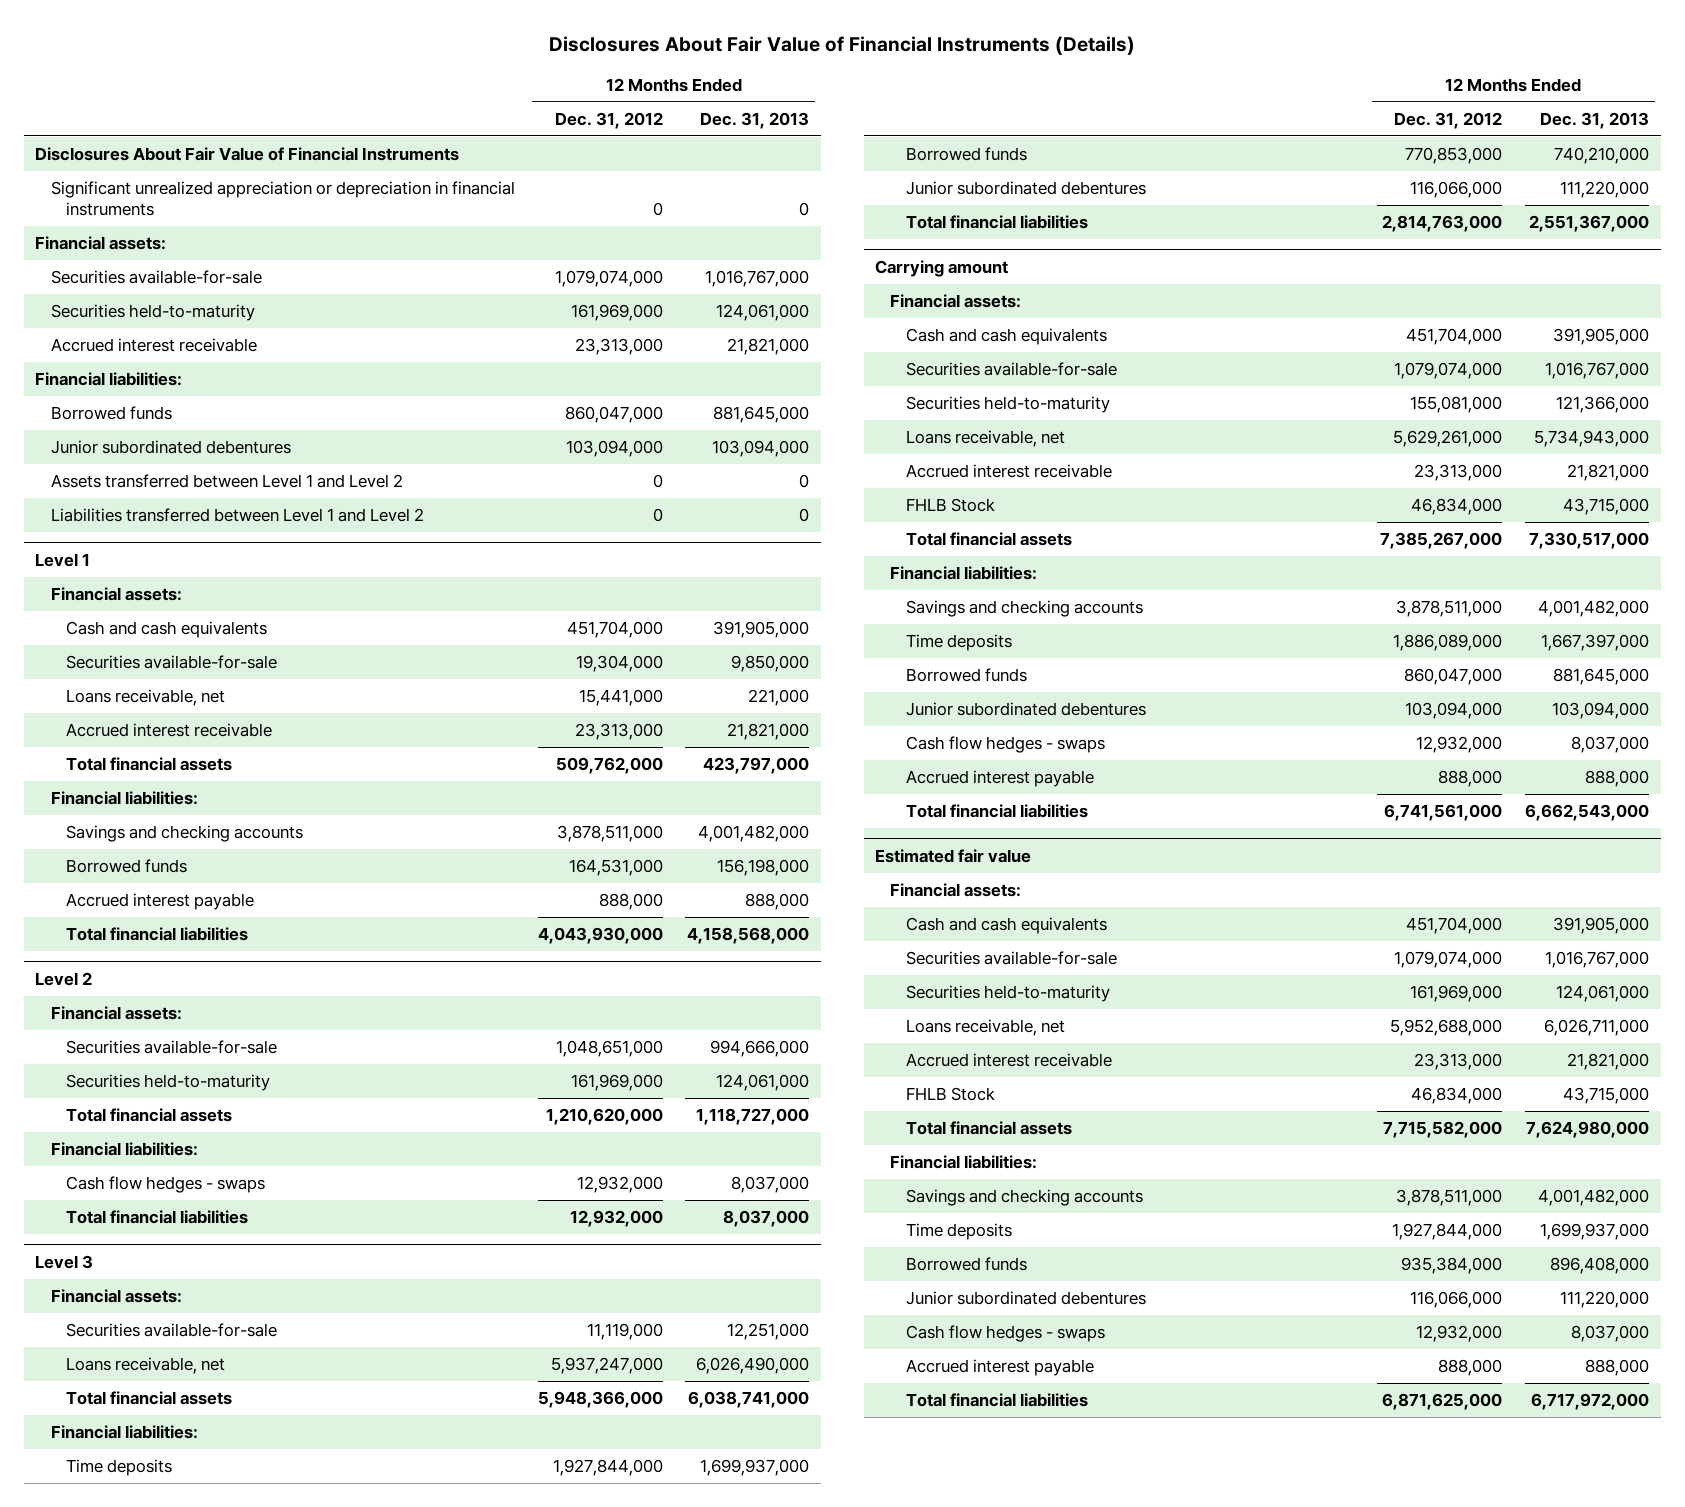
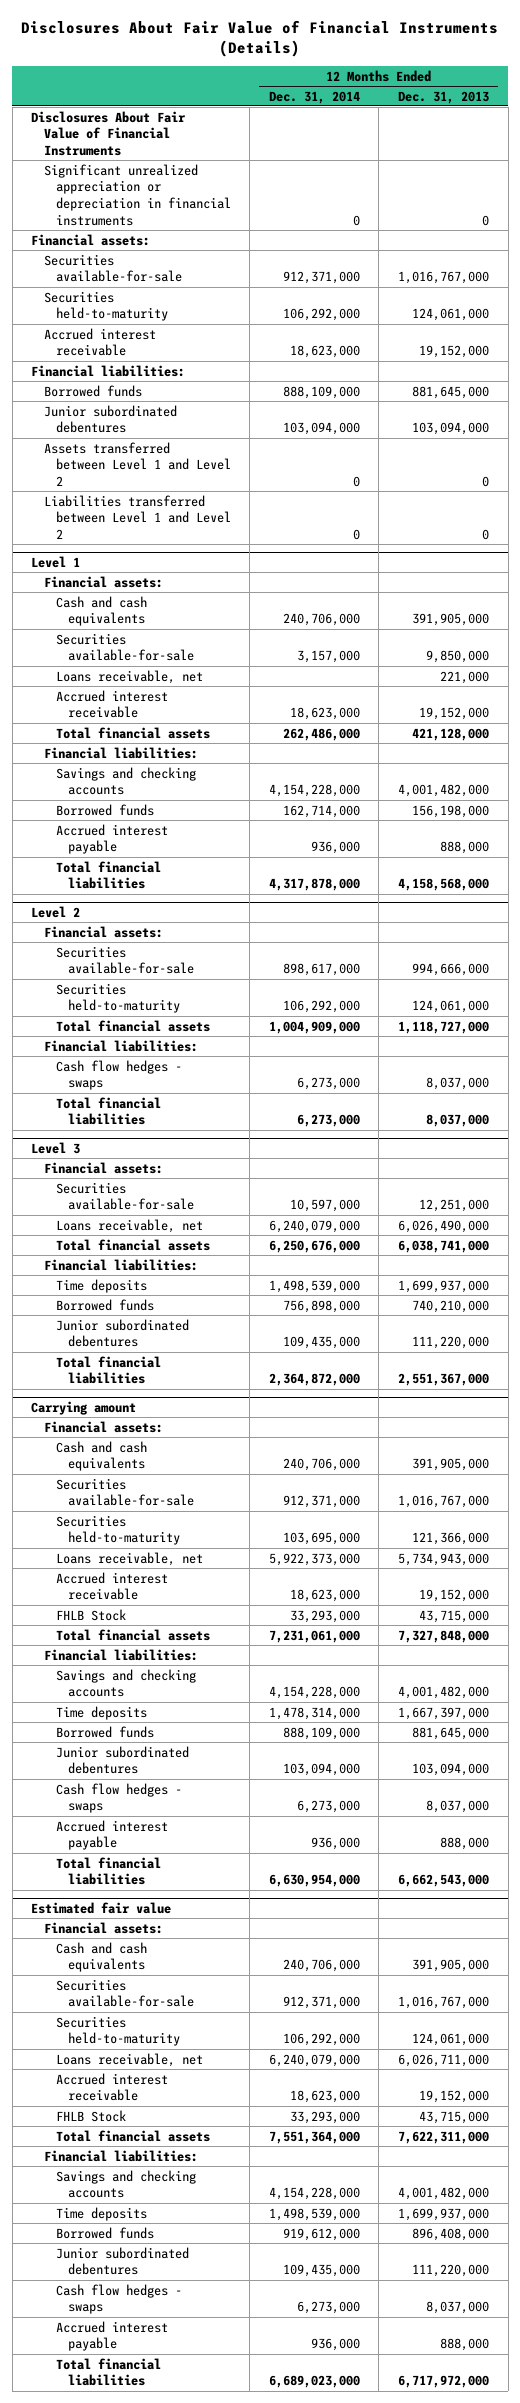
[554,111,663,129] Dec. 31, 2012 -> none
none -> [268,90,360,104] Dec. 31, 2014
[727,338,810,356] 21,821,000 -> [418,345,489,359] 19,152,000
[727,723,810,741] 21,821,000 -> [418,707,489,721] 19,152,000
[703,757,810,775] 423,797,000 -> [411,727,489,741] 421,128,000
[1567,464,1650,482] 21,821,000 -> [418,1589,489,1603] 19,152,000
[1529,532,1650,550] 7,330,517,000 -> [397,1629,489,1643] 7,327,848,000
[1567,1053,1650,1071] 21,821,000 -> [418,2090,489,2104] 19,152,000
[1526,1121,1650,1139] 7,624,980,000 -> [397,2130,489,2144] 7,622,311,000

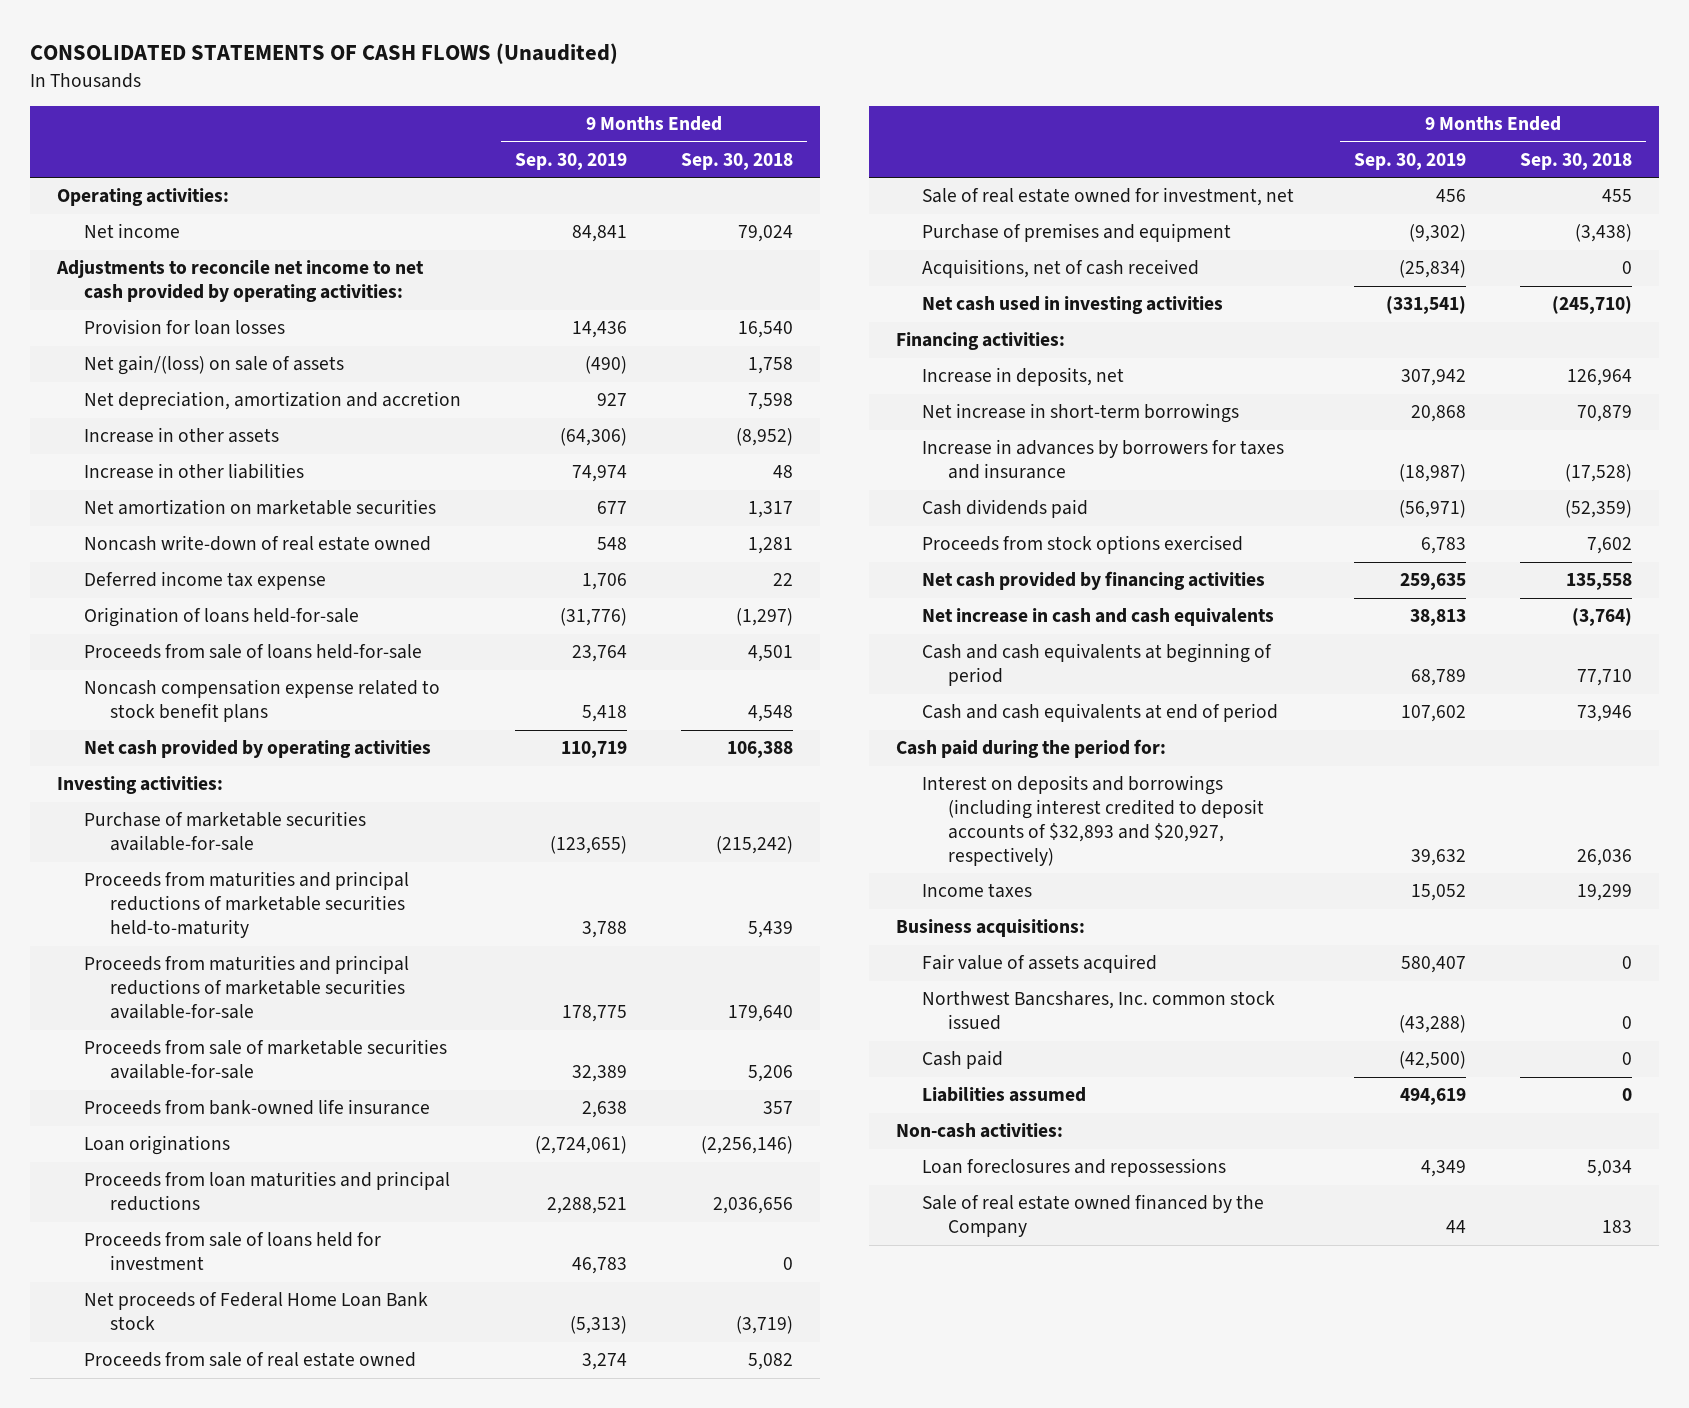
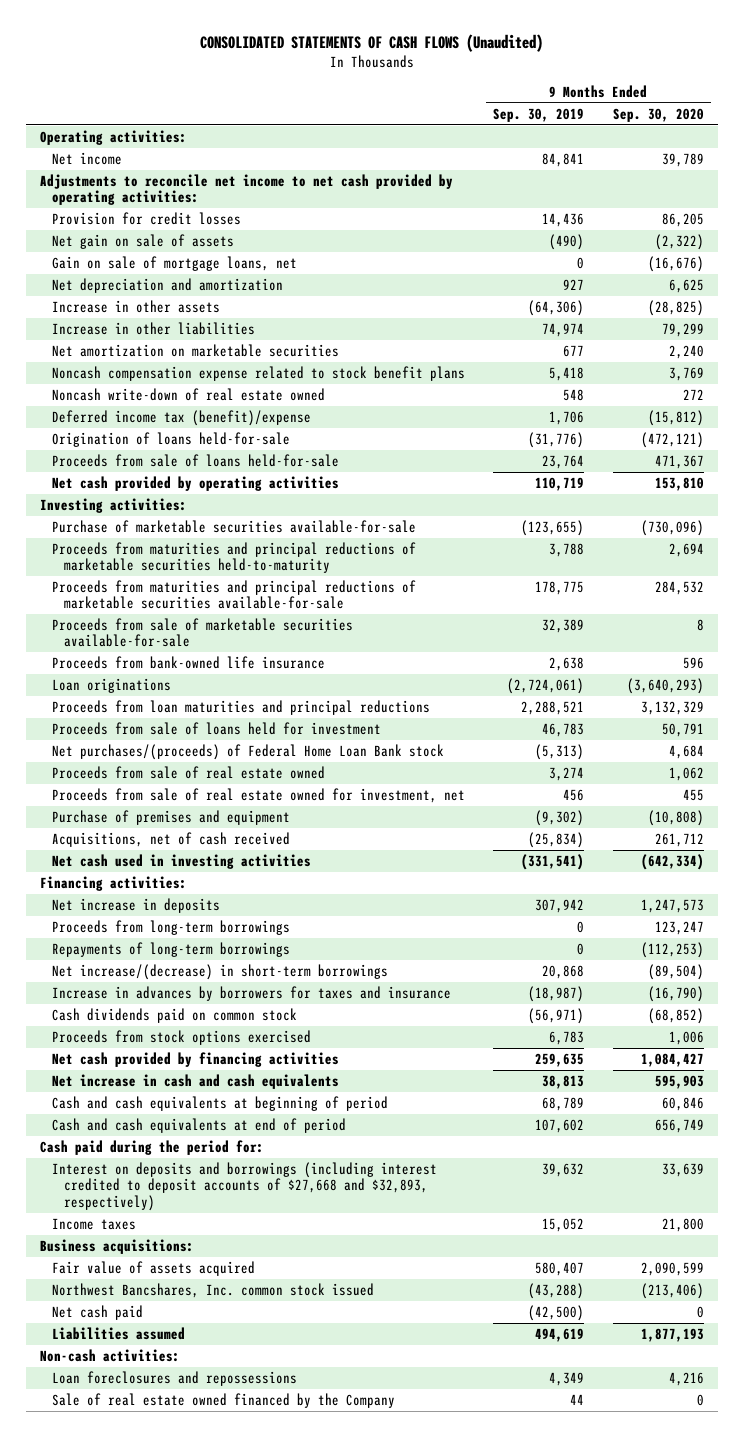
[681,152,794,170] Sep. 30, 2018 -> none
none -> [612,107,704,122] Sep. 30, 2020
[83,319,285,336] Provision for loan losses -> [51,211,241,225] Provision for credit losses
[83,355,344,376] Net gain/(loss) on sale of assets -> [51,233,234,249] Net gain on sale of assets
none -> [51,255,297,271] Gain on sale of mortgage loans, net
[83,391,461,411] Net depreciation, amortization and accretion -> [51,277,283,293] Net depreciation and amortization
[83,679,440,723] Noncash compensation expense related to stock benefit plans -> [51,365,465,381] Noncash compensation expense related to stock benefit plans
[83,571,326,591] Deferred income tax expense -> [51,409,311,426] Deferred income tax (benefit)/expense
[83,1292,428,1331] Net proceeds of Federal Home Loan Bank stock -> [51,743,444,760] Net purchases/(proceeds) of Federal Home Loan Bank stock
[922,187,1295,207] Sale of real estate owned for investment, net -> [51,787,465,803] Proceeds from sale of real estate owned for investment, net
[922,367,1125,387] Increase in deposits, net -> [51,897,220,913] Net increase in deposits
none -> [51,919,290,935] Proceeds from long-term borrowings
none -> [51,941,290,957] Repayments of long-term borrowings
[922,403,1240,424] Net increase in short-term borrowings -> [51,963,388,980] Net increase/(decrease) in short-term borrowings
[922,499,1089,519] Cash dividends paid -> [51,1007,297,1023] Cash dividends paid on common stock
[922,775,1265,866] Interest on deposits and borrowings (including interest credited to deposit accounts of $32,893 and $20,927, respectively) -> [51,1161,437,1212] Interest on deposits and borrowings (including interest credited to deposit accounts of $27,668 and $32,893, respectively)
[922,1050,1004,1070] Cash paid -> [51,1304,143,1320] Net cash paid

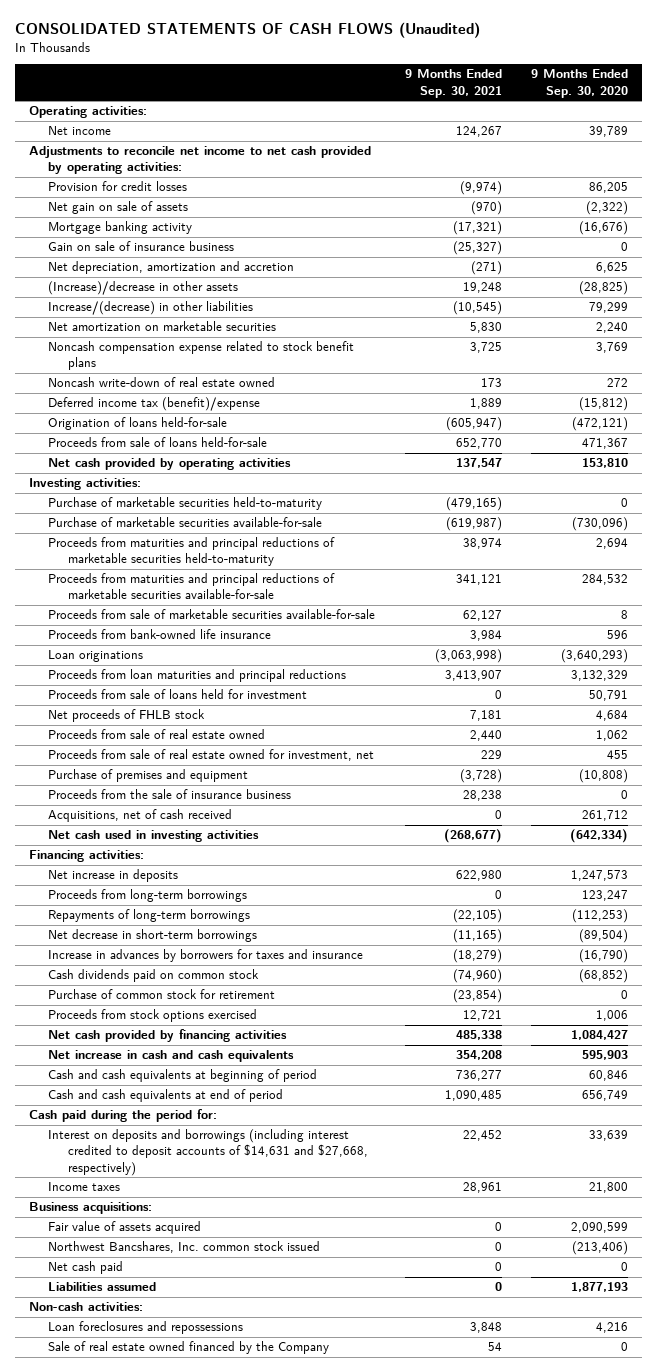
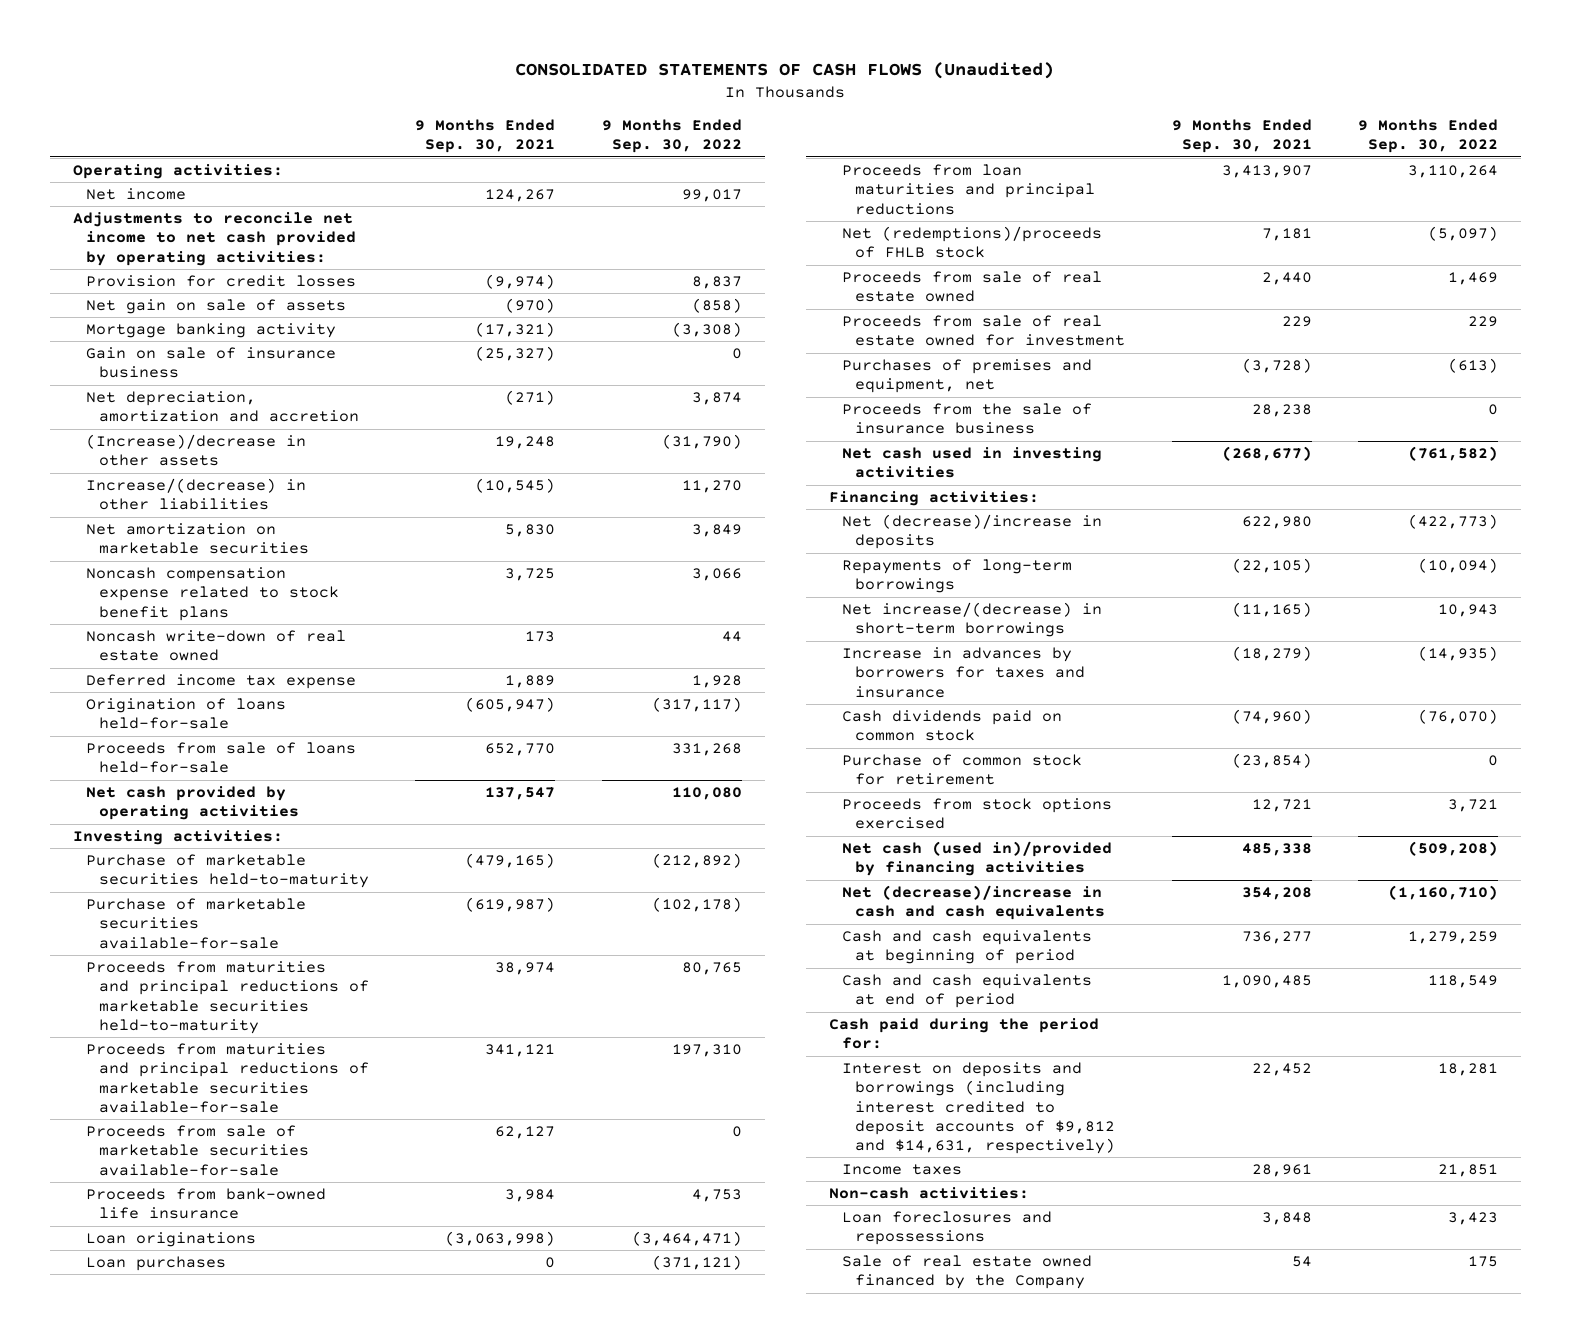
[530,69,628,98] 9 Months Ended Sep. 30, 2020 -> none
none -> [601,119,742,154] 9 Months Ended Sep. 30, 2022
[48,397,261,412] Deferred income tax (benefit)/expense -> [85,674,356,690] Deferred income tax expense
none -> [85,1256,226,1272] Loan purchases
[48,689,308,700] Proceeds from sale of loans held for investment -> none
[48,709,206,723] Net proceeds of FHLB stock -> [842,226,1103,259] Net (redemptions)/proceeds of FHLB stock
[48,749,375,762] Proceeds from sale of real estate owned for investment, net -> [842,315,1126,347] Proceeds from sale of real estate owned for investment
[48,769,249,783] Purchase of premises and equipment -> [842,359,1093,394] Purchases of premises and equipment, net
[48,809,233,823] Acquisitions, net of cash received -> none
[48,889,248,903] Proceeds from long-term borrowings -> none
[48,869,179,883] Net increase in deposits -> [842,514,1103,550] Net (decrease)/increase in deposits
[48,929,258,943] Net decrease in short-term borrowings -> [842,602,1103,638] Net increase/(decrease) in short-term borrowings
[48,1029,288,1043] Net cash provided by financing activities -> [842,841,1113,877] Net cash (used in)/provided by financing activities
[48,1050,295,1063] Net increase in cash and cash equivalents -> [842,885,1106,921] Net (decrease)/increase in cash and cash equivalents
[48,1129,368,1176] Interest on deposits and borrowings (including interest credited to deposit accounts of $14,631 and $27,668, respectively) -> [842,1062,1116,1155] Interest on deposits and borrowings (including interest credited to deposit accounts of $9,812 and $14,631, respectively)
[29,1202,153,1215] Business acquisitions: -> none
[48,1221,202,1235] Fair value of assets acquired -> none
[48,1241,321,1254] Northwest Bancshares, Inc. common stock issued -> none
[48,1261,124,1275] Net cash paid -> none
[48,1282,157,1292] Liabilities assumed -> none

